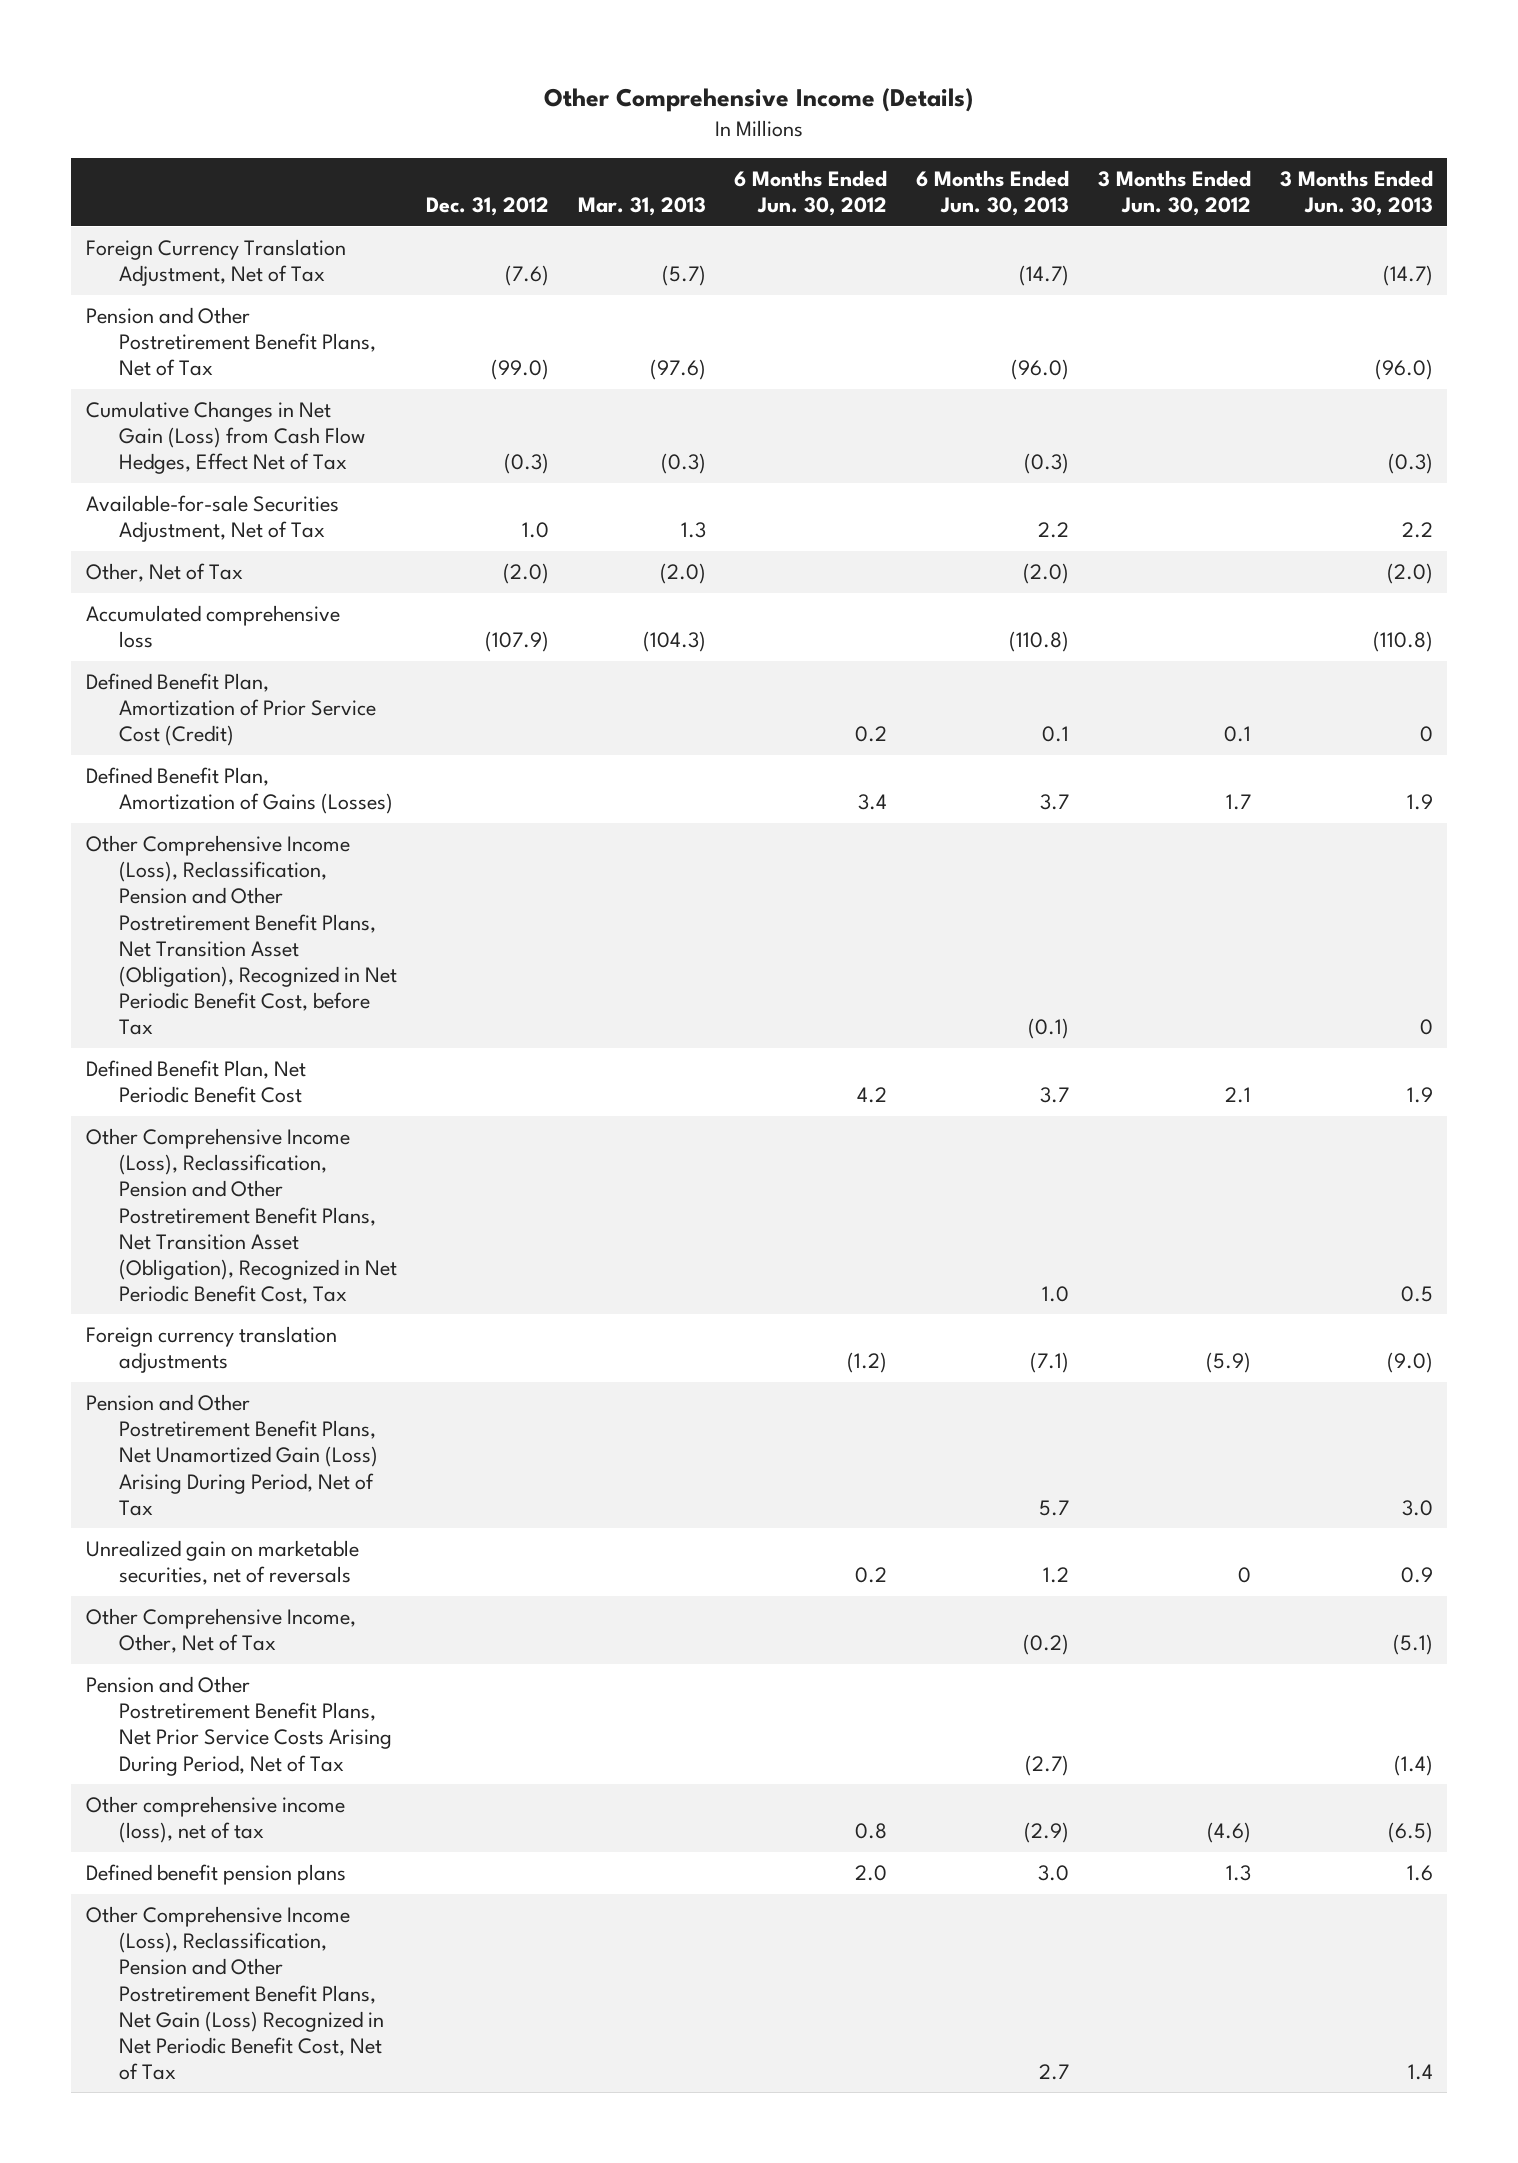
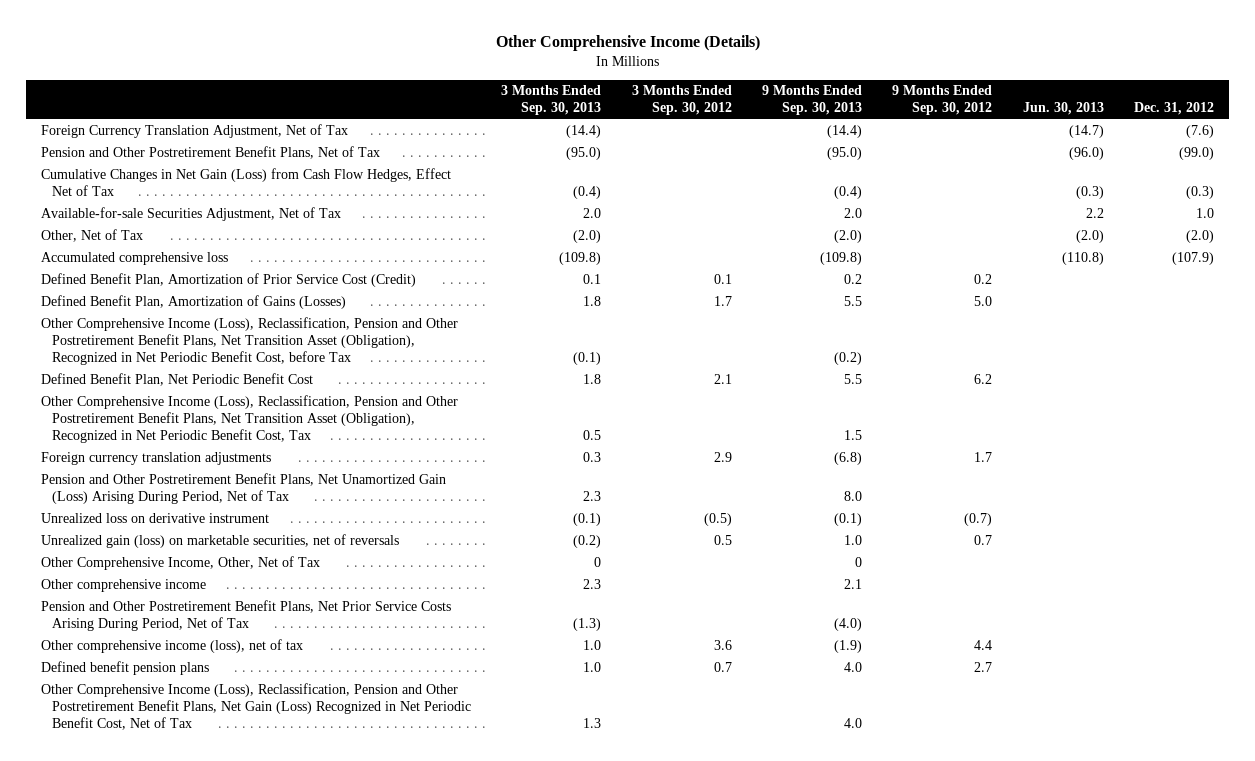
[577,197,706,217] Mar. 31, 2013 -> none
[734,170,888,217] 6 Months Ended Jun. 30, 2012 -> none
[916,170,1070,217] 6 Months Ended Jun. 30, 2013 -> none
[1097,170,1251,217] 3 Months Ended Jun. 30, 2012 -> none
[1279,170,1433,217] 3 Months Ended Jun. 30, 2013 -> none
none -> [501,85,602,116] 3 Months Ended Sep. 30, 2013
none -> [631,85,732,116] 3 Months Ended Sep. 30, 2012
none -> [761,85,862,116] 9 Months Ended Sep. 30, 2013
none -> [892,85,993,116] 9 Months Ended Sep. 30, 2012
none -> [1022,102,1104,116] Jun. 30, 2013
none -> [41,513,270,524] Unrealized loss on derivative instrument
[85,1540,359,1586] Unrealized gain on marketable securities, net of reversals -> [41,534,400,549] Unrealized gain (loss) on marketable securities, net of reversals
none -> [41,579,207,593] Other comprehensive income

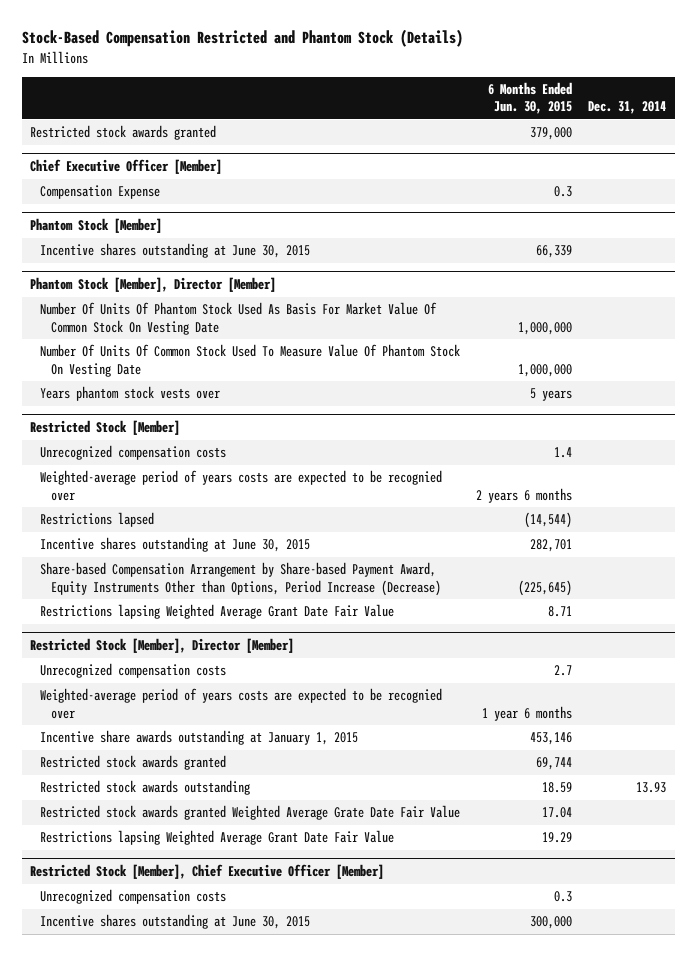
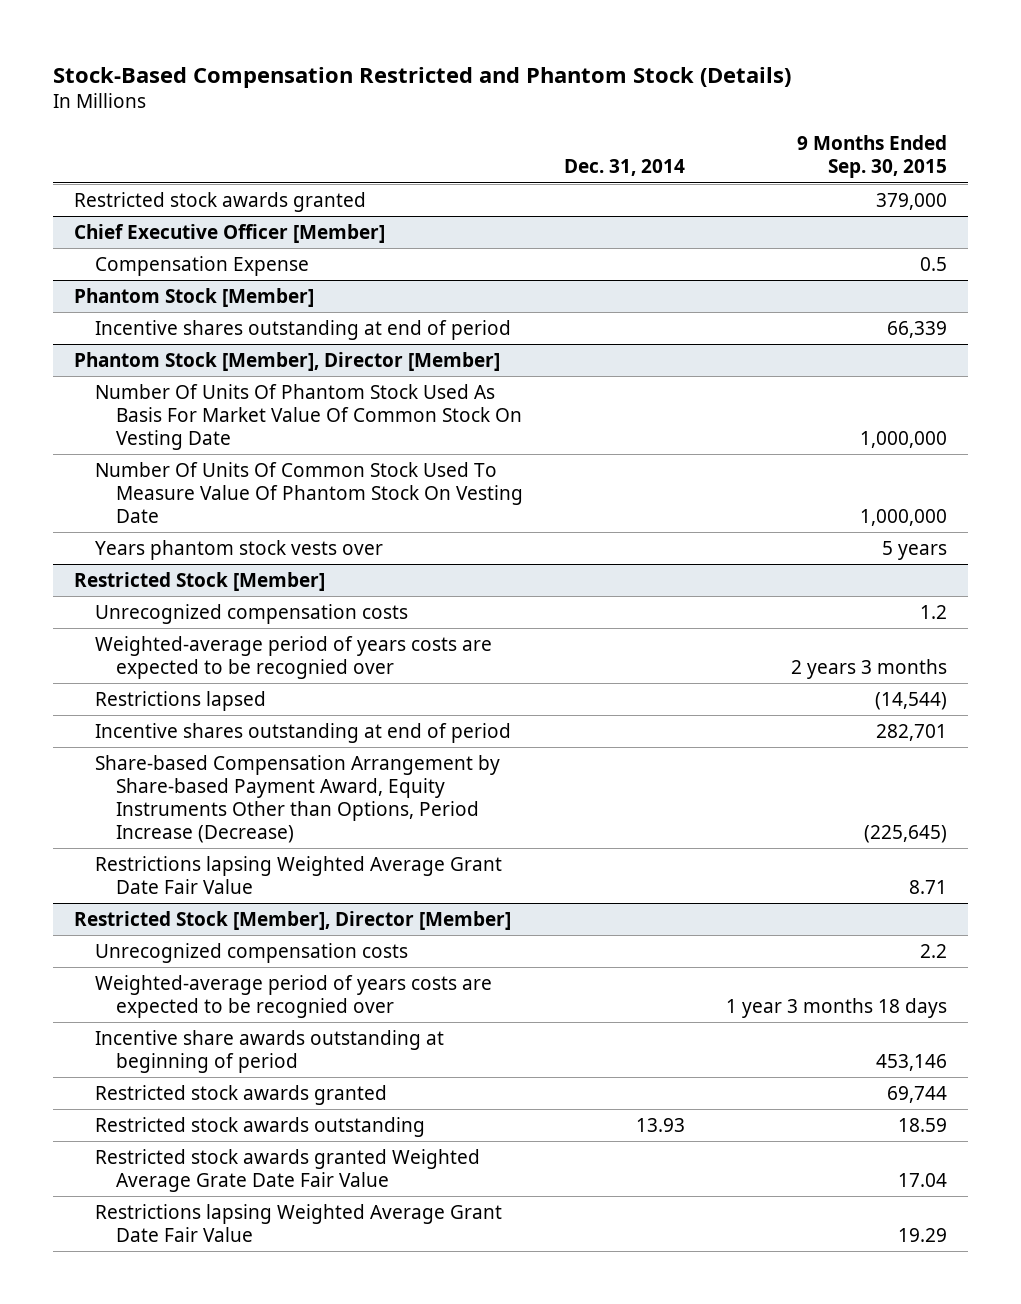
[488,82,573,115] 6 Months Ended Jun. 30, 2015 -> none
none -> [797,135,948,179] 9 Months Ended Sep. 30, 2015
[40,243,311,259] Incentive shares outstanding at June 30, 2015 -> [95,319,512,340] Incentive shares outstanding at end of period
[40,537,311,553] Incentive shares outstanding at June 30, 2015 -> [95,722,512,743] Incentive shares outstanding at end of period
[40,730,359,746] Incentive share awards outstanding at January 1, 2015 -> [95,1029,445,1073] Incentive share awards outstanding at beginning of period
[29,864,384,880] Restricted Stock [Member], Chief Executive Officer [Member] -> none
[40,889,227,905] Unrecognized compensation costs -> none
[40,914,311,930] Incentive shares outstanding at June 30, 2015 -> none

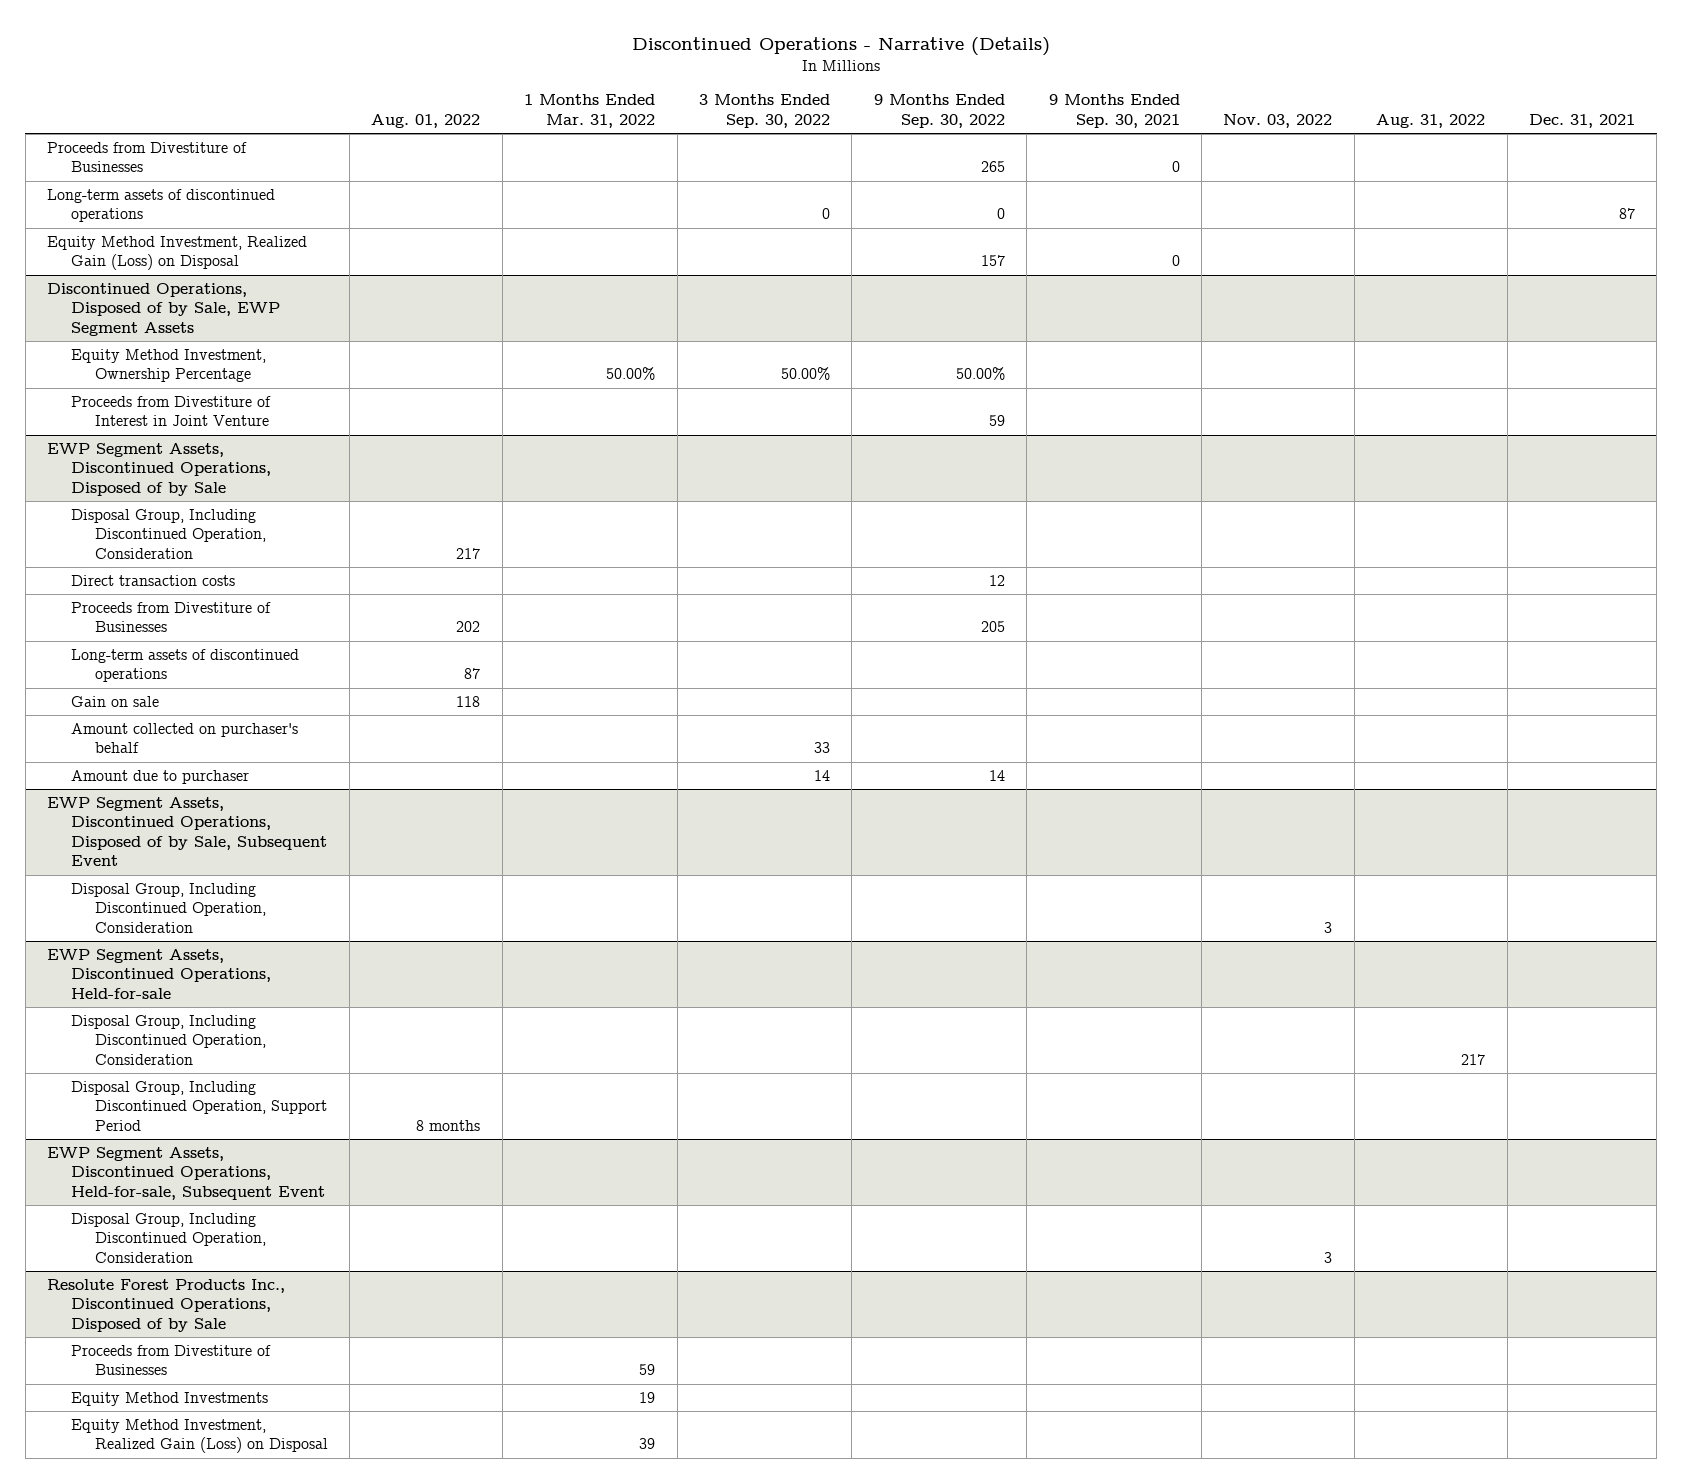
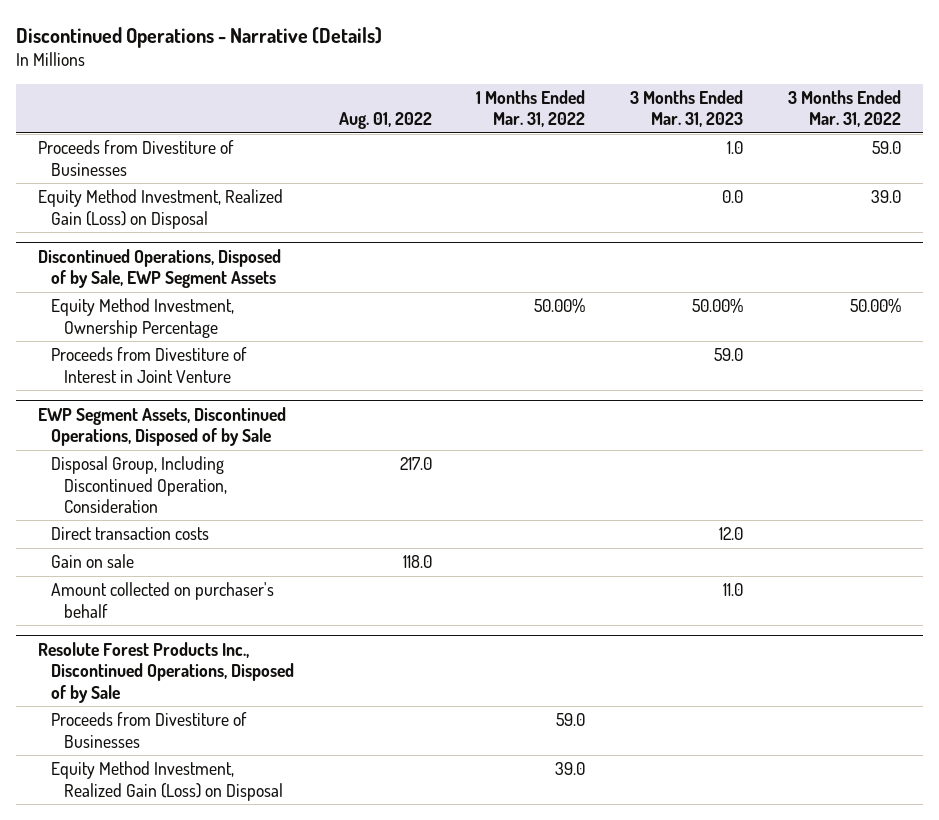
[698,94,830,128] 3 Months Ended Sep. 30, 2022 -> none
[873,94,1005,128] 9 Months Ended Sep. 30, 2022 -> none
[1048,94,1180,128] 9 Months Ended Sep. 30, 2021 -> none
[1223,113,1333,128] Nov. 03, 2022 -> none
[1376,113,1486,128] Aug. 31, 2022 -> none
[1528,113,1635,128] Dec. 31, 2021 -> none
none -> [630,89,744,128] 3 Months Ended Mar. 31, 2023
none -> [787,89,901,128] 3 Months Ended Mar. 31, 2022
[47,189,276,223] Long-term assets of discontinued operations -> none
[456,547,481,559] 217 -> [399,457,432,471] 217.0
[70,602,271,633] Proceeds from Divestiture of Businesses -> none
[70,649,299,683] Long-term assets of discontinued operations -> none
[456,696,481,708] 118 -> [402,555,432,569] 118.0
[70,770,249,785] Amount due to purchaser -> none
[47,797,327,867] EWP Segment Assets, Discontinued Operations, Disposed of by Sale, Subsequent Event -> none
[70,883,266,933] Disposal Group, Including Discontinued Operation, Consideration -> none
[47,949,271,999] EWP Segment Assets, Discontinued Operations, Held-for-sale -> none
[70,1015,266,1065] Disposal Group, Including Discontinued Operation, Consideration -> none
[70,1081,327,1131] Disposal Group, Including Discontinued Operation, Support Period -> none
[47,1147,325,1200] EWP Segment Assets, Discontinued Operations, Held-for-sale, Subsequent Event -> none
[70,1213,266,1263] Disposal Group, Including Discontinued Operation, Consideration -> none
[70,1392,268,1407] Equity Method Investments -> none
[639,1364,656,1376] 59 -> [556,713,586,727] 59.0
[639,1438,656,1450] 39 -> [555,762,586,776] 39.0

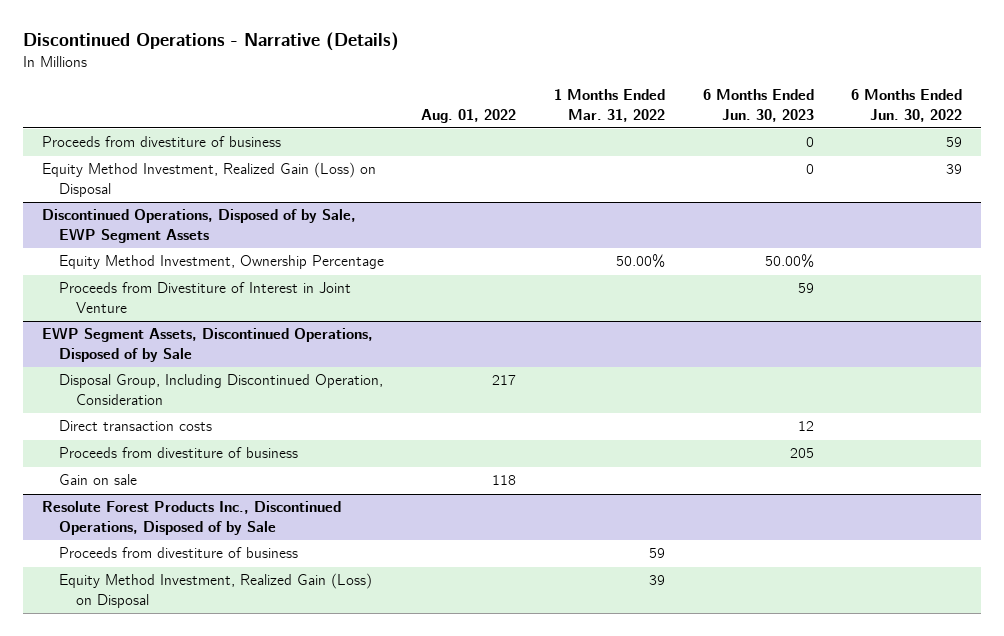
[630,89,744,128] 3 Months Ended Mar. 31, 2023 -> none
[787,89,901,128] 3 Months Ended Mar. 31, 2022 -> none
none -> [702,89,814,122] 6 Months Ended Jun. 30, 2023
none -> [851,89,963,122] 6 Months Ended Jun. 30, 2022
[38,140,235,176] Proceeds from Divestiture of Businesses -> [41,136,281,148] Proceeds from divestiture of business
[399,457,432,471] 217.0 -> [492,375,517,386] 217
[51,582,275,618] Amount collected on purchaser's behalf -> none
none -> [58,447,298,459] Proceeds from divestiture of business
[402,555,432,569] 118.0 -> [492,475,517,486] 118
[51,712,248,748] Proceeds from Divestiture of Businesses -> [58,547,298,559] Proceeds from divestiture of business
[556,713,586,727] 59.0 -> [649,548,666,559] 59
[555,762,586,776] 39.0 -> [649,575,666,586] 39

